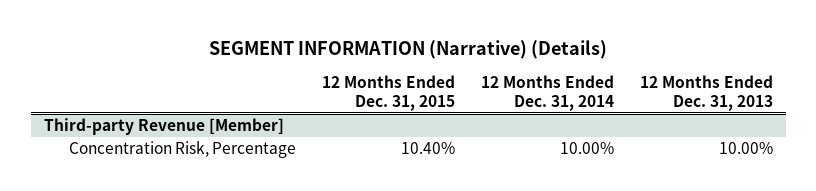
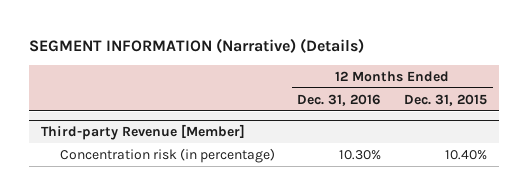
[480,74,614,111] 12 Months Ended Dec. 31, 2014 -> none
[639,74,773,111] 12 Months Ended Dec. 31, 2013 -> none
none -> [297,93,382,106] Dec. 31, 2016
[68,141,296,159] Concentration Risk, Percentage -> [59,147,275,163] Concentration risk (in percentage)

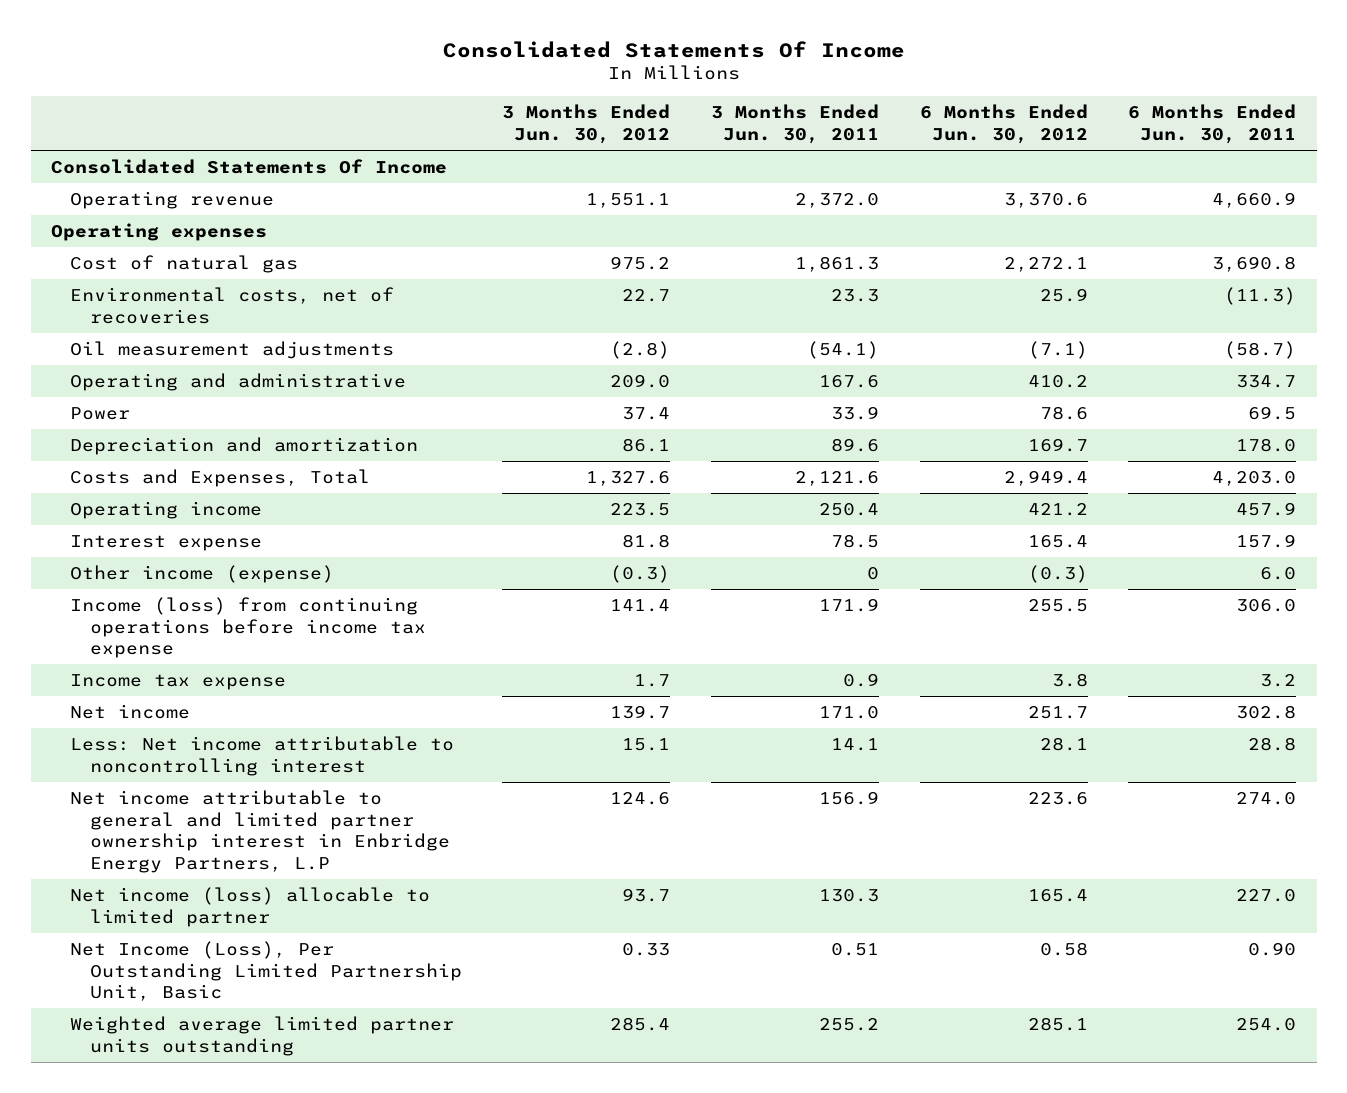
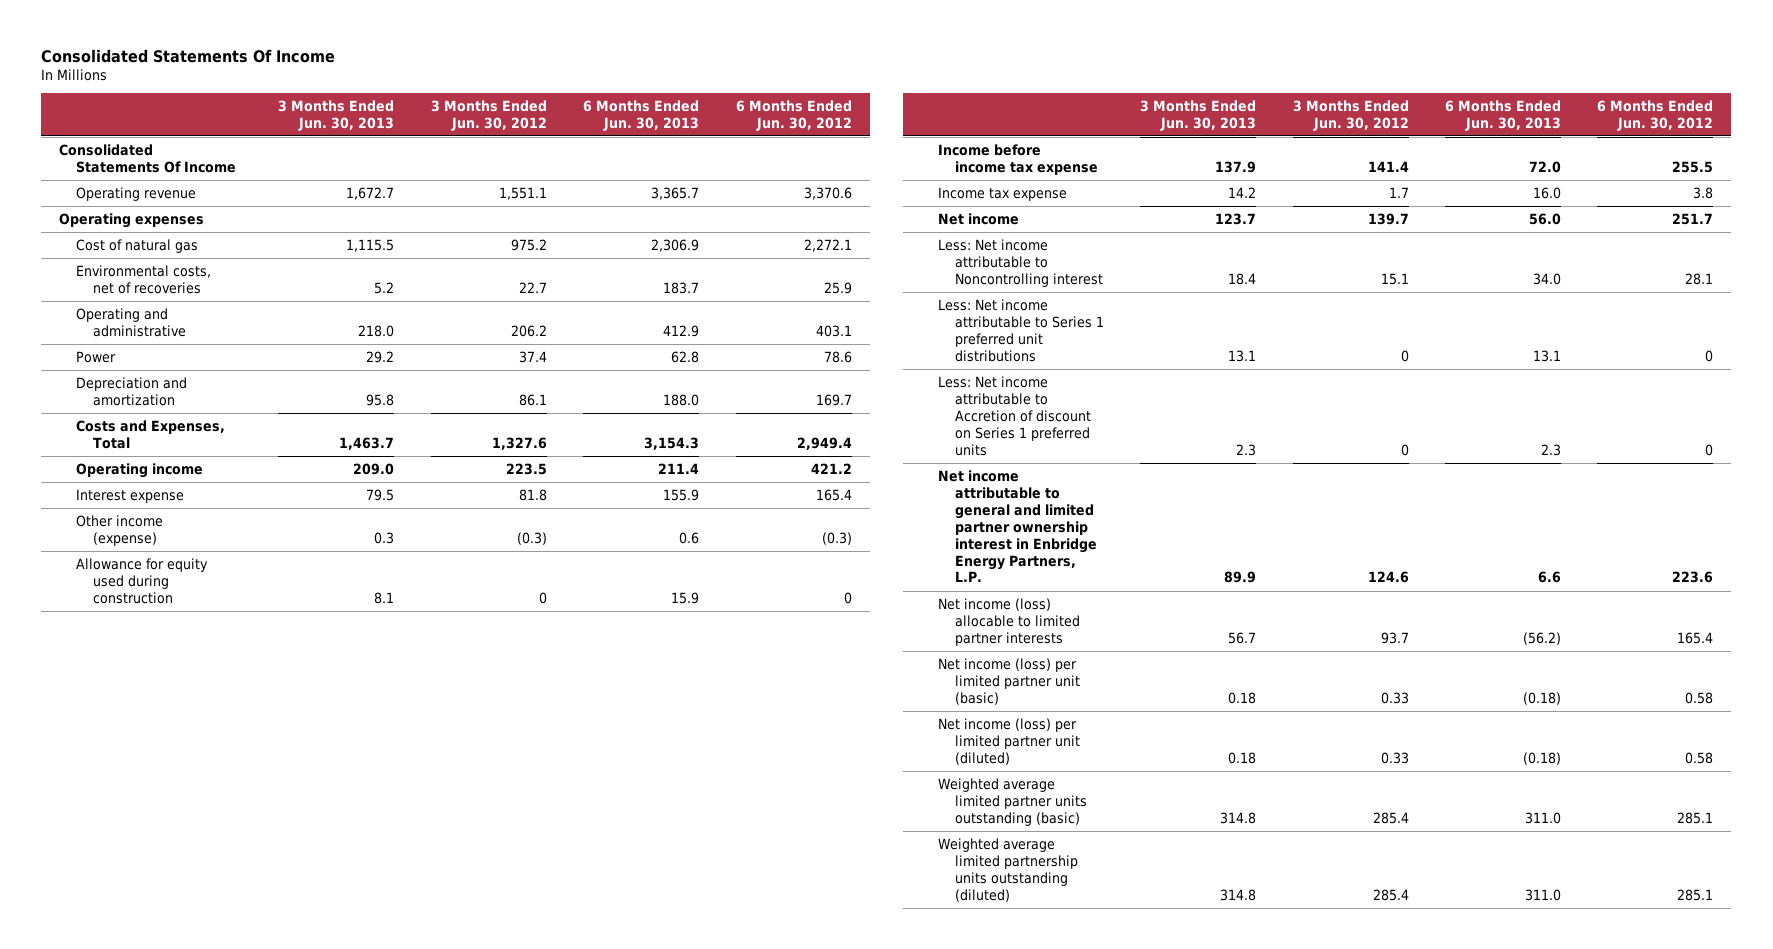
[711,104,880,144] 3 Months Ended Jun. 30, 2011 -> none
[1128,104,1297,144] 6 Months Ended Jun. 30, 2011 -> none
none -> [278,99,395,131] 3 Months Ended Jun. 30, 2013
none -> [583,99,700,131] 6 Months Ended Jun. 30, 2013
[70,340,395,359] Oil measurement adjustments -> none
[610,373,671,388] 209.0 -> [510,324,547,337] 206.2
[1027,374,1088,388] 410.2 -> [815,324,852,337] 403.1
none -> [76,557,209,604] Allowance for equity used during construction
[70,596,426,659] Income (loss) from continuing operations before income tax expense -> [937,143,1098,175] Income before income tax expense
[70,735,455,776] Less: Net income attributable to noncontrolling interest -> [937,238,1103,287] Less: Net income attributable to Noncontrolling interest
none -> [937,298,1104,362] Less: Net income attributable to Series 1 preferred unit distributions
none -> [937,375,1091,456] Less: Net income attributable to Accretion of discount on Series 1 preferred units
[70,789,450,874] Net income attributable to general and limited partner ownership interest in Enbridge Energy Partners, L.P -> [937,469,1097,583] Net income attributable to general and limited partner ownership interest in Enbridge Energy Partners, L.P.
[70,886,431,927] Net income (loss) allocable to limited partner -> [937,597,1080,646] Net income (loss) allocable to limited partner interests
[70,940,462,1002] Net Income (Loss), Per Outstanding Limited Partnership Unit, Basic -> [937,657,1080,705] Net income (loss) per limited partner unit (basic)
none -> [937,717,1080,765] Net income (loss) per limited partner unit (diluted)
[70,1015,455,1056] Weighted average limited partner units outstanding -> [937,777,1087,826] Weighted average limited partner units outstanding (basic)
none -> [937,837,1078,902] Weighted average limited partnership units outstanding (diluted)

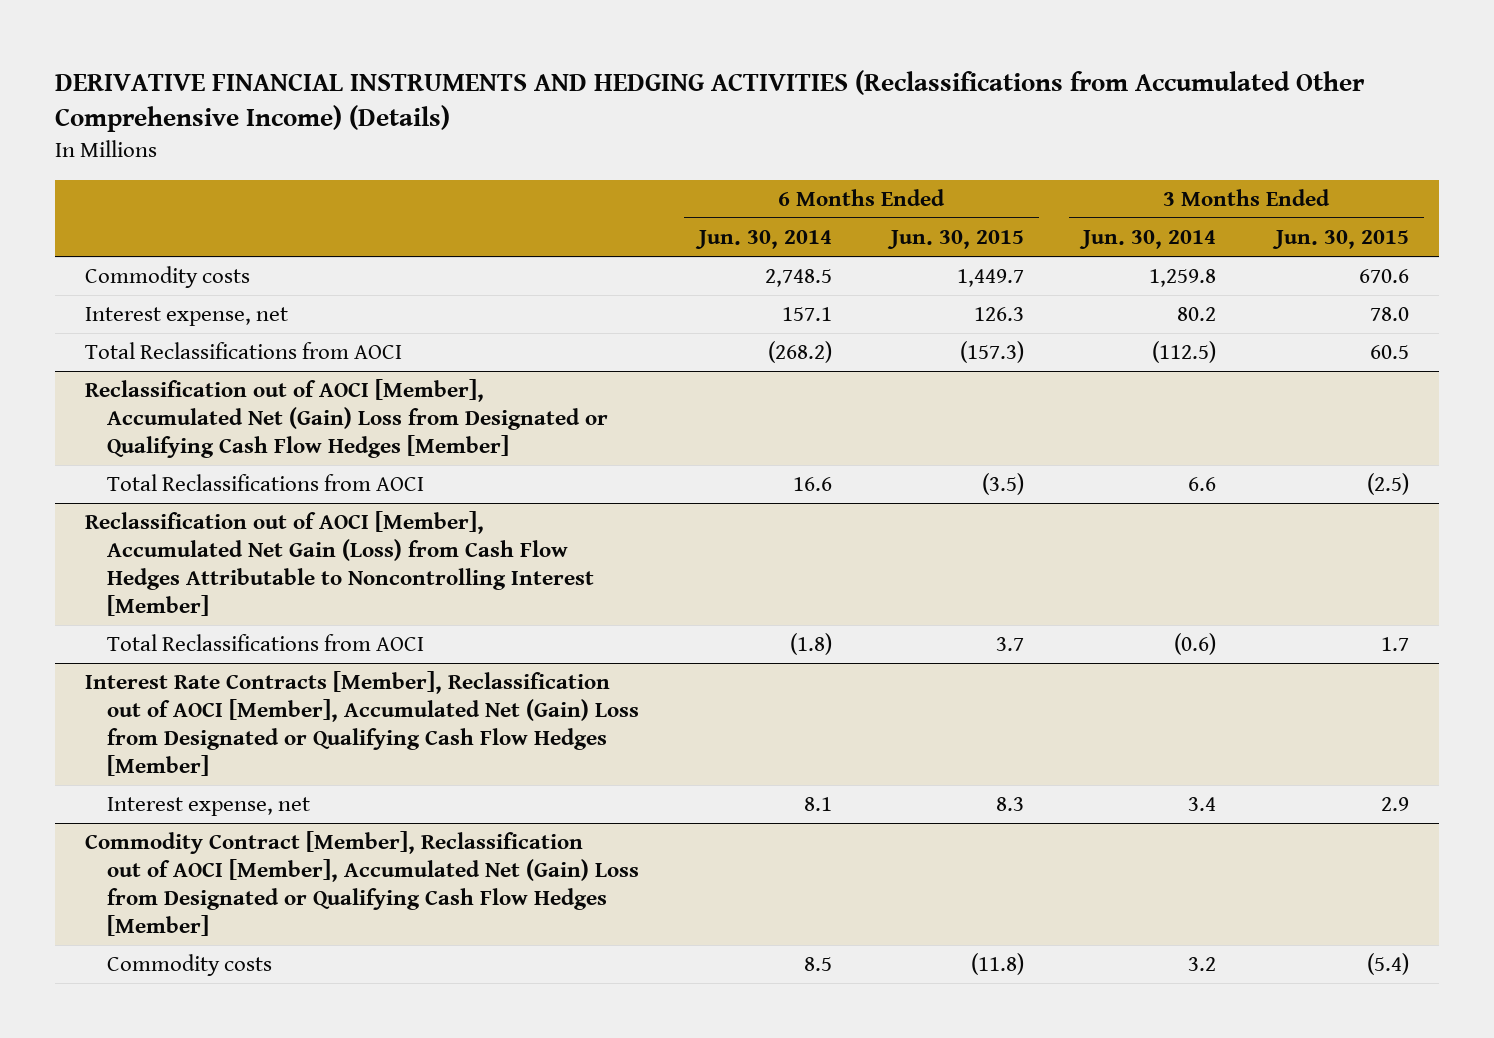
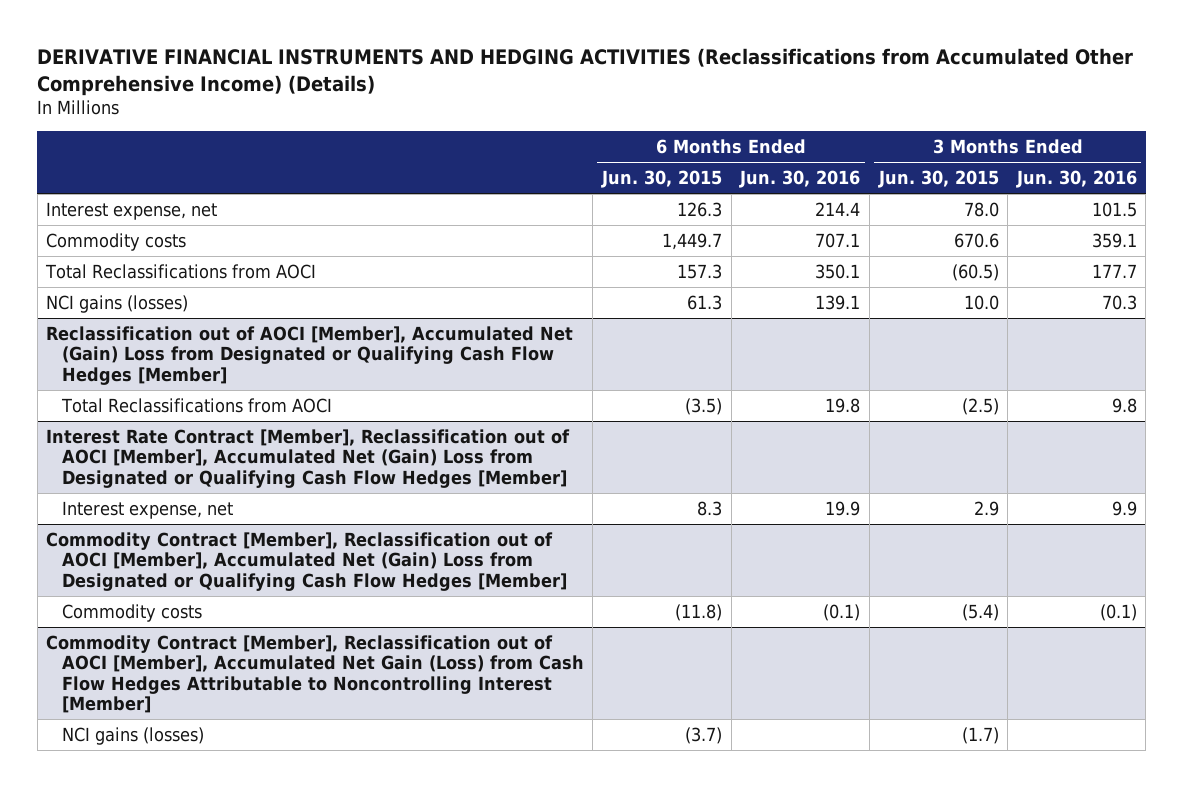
[694,230,832,250] Jun. 30, 2014 -> none
[1079,230,1217,250] Jun. 30, 2014 -> none
none -> [739,170,861,189] Jun. 30, 2016
none -> [1015,170,1137,189] Jun. 30, 2016
[84,266,250,289] Commodity costs -> [46,232,187,251] Commodity costs
[960,341,1025,364] (157.3) -> [676,263,722,279] 157.3
[1369,345,1409,360] 60.5 -> [951,263,999,281] (60.5)
none -> [46,294,189,313] NCI gains (losses)
[84,511,595,617] Reclassification out of AOCI [Member], Accumulated Net Gain (Loss) from Cash Flow Hedges Attributable to Noncontrolling Interest [Member] -> none
[107,634,425,652] Total Reclassifications from AOCI -> none
[84,671,640,777] Interest Rate Contracts [Member], Reclassification out of AOCI [Member], Accumulated Net (Gain) Loss from Designated or Qualifying Cash Flow Hedges [Member] -> [46,428,571,488] Interest Rate Contract [Member], Reclassification out of AOCI [Member], Accumulated Net (Gain) Loss from Designated or Qualifying Cash Flow Hedges [Member]
none -> [46,634,584,714] Commodity Contract [Member], Reclassification out of AOCI [Member], Accumulated Net Gain (Loss) from Cash Flow Hedges Attributable to Noncontrolling Interest [Member]
none -> [61,726,204,745] NCI gains (losses)

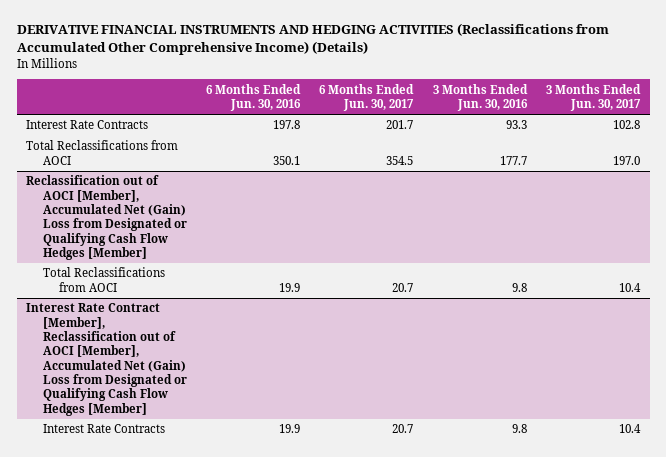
[600,170,722,189] Jun. 30, 2015 -> none
[877,170,999,189] Jun. 30, 2015 -> none
none -> [319,83,415,111] 6 Months Ended Jun. 30, 2017
none -> [546,83,642,111] 3 Months Ended Jun. 30, 2017
[46,232,187,251] Commodity costs -> none
[46,201,218,220] Interest expense, net -> [26,120,149,130] Interest Rate Contracts
[815,201,861,216] 214.4 -> [273,120,301,130] 197.8
[1091,201,1137,217] 101.5 -> [505,120,527,130] 93.3
[46,294,189,313] NCI gains (losses) -> none
[825,397,861,413] 19.8 -> [279,282,301,292] 19.9
[46,531,567,591] Commodity Contract [Member], Reclassification out of AOCI [Member], Accumulated Net (Gain) Loss from Designated or Qualifying Cash Flow Hedges [Member] -> none
[61,603,202,622] Commodity costs -> none
[46,634,584,714] Commodity Contract [Member], Reclassification out of AOCI [Member], Accumulated Net Gain (Loss) from Cash Flow Hedges Attributable to Noncontrolling Interest [Member] -> none
[61,726,204,745] NCI gains (losses) -> none
[61,500,233,519] Interest expense, net -> [42,424,165,434] Interest Rate Contracts
[1111,500,1137,516] 9.9 -> [511,424,527,434] 9.8

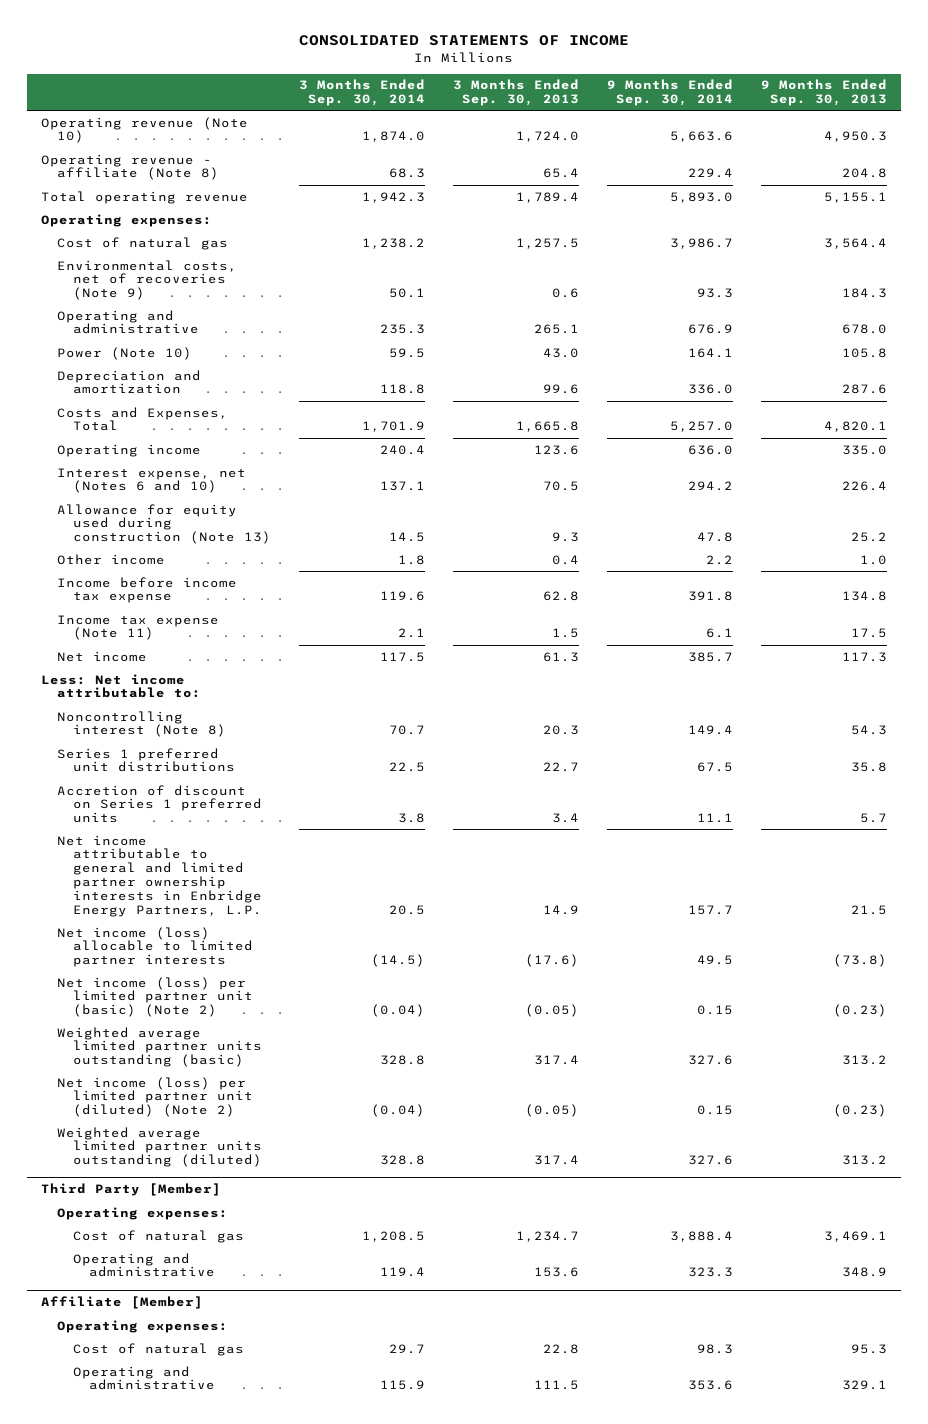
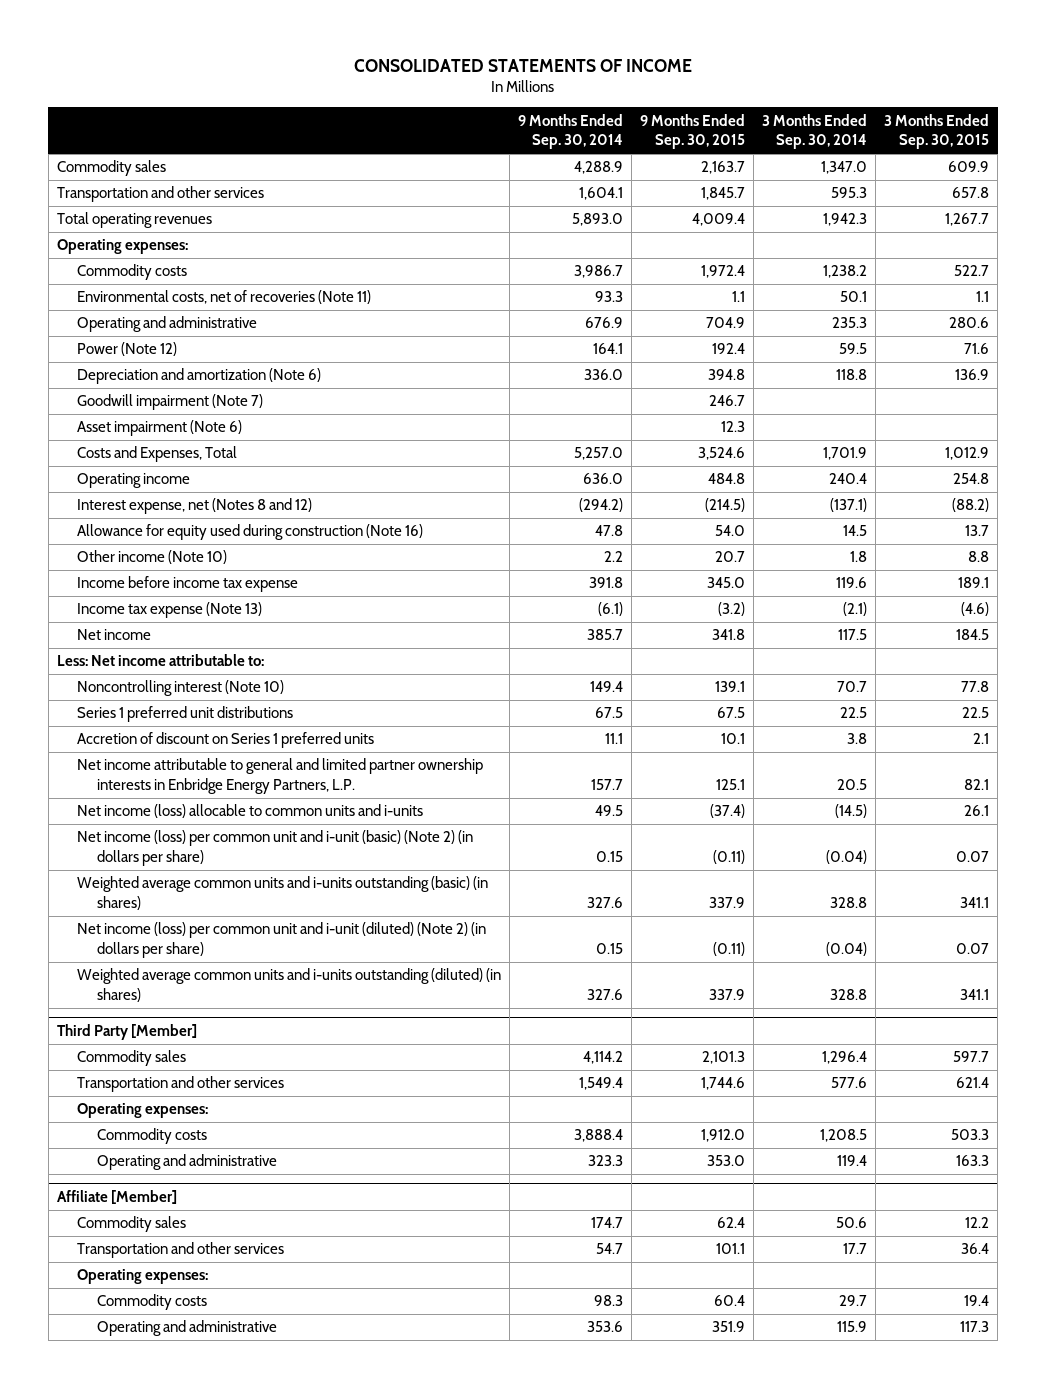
[452,79,579,106] 3 Months Ended Sep. 30, 2013 -> none
[761,79,888,106] 9 Months Ended Sep. 30, 2013 -> none
none -> [640,113,746,150] 9 Months Ended Sep. 30, 2015
none -> [884,113,990,150] 3 Months Ended Sep. 30, 2015
[40,116,248,144] Operating revenue (Note 10) -> none
[40,153,219,181] Operating revenue - affiliate (Note 8) -> none
none -> [56,160,166,177] Commodity sales
none -> [56,186,264,203] Transportation and other services
[40,190,248,204] Total operating revenue -> [56,212,212,229] Total operating revenues
[56,236,228,250] Cost of natural gas -> [77,264,188,281] Commodity costs
[56,259,237,301] Environmental costs, net of recoveries (Note 9) -> [77,290,372,305] Environmental costs, net of recoveries (Note 11)
[56,346,192,360] Power (Note 10) -> [77,342,178,357] Power (Note 12)
[56,369,201,395] Depreciation and amortization -> [77,368,322,385] Depreciation and amortization (Note 6)
none -> [77,394,264,411] Goodwill impairment (Note 7)
none -> [77,420,243,437] Asset impairment (Note 6)
[56,467,246,494] Interest expense, net (Notes 6 and 10) -> [77,498,313,515] Interest expense, net (Notes 8 and 12)
[379,481,425,492] 137.1 -> [830,498,868,513] (137.1)
[688,481,734,492] 294.2 -> [579,498,624,513] (294.2)
[56,503,271,545] Allowance for equity used during construction (Note 13) -> [77,524,424,541] Allowance for equity used during construction (Note 16)
[56,553,165,565] Other income -> [77,550,228,565] Other income (Note 10)
[56,614,219,641] Income tax expense (Note 11) -> [77,602,263,619] Income tax expense (Note 13)
[397,628,425,639] 2.1 -> [843,602,868,617] (2.1)
[706,628,734,639] 6.1 -> [598,602,624,617] (6.1)
[56,710,226,738] Noncontrolling interest (Note 8) -> [77,680,285,697] Noncontrolling interest (Note 10)
[56,926,253,968] Net income (loss) allocable to limited partner interests -> [77,804,424,819] Net income (loss) allocable to common units and i-units
[56,976,253,1018] Net income (loss) per limited partner unit (basic) (Note 2) -> [77,830,474,866] Net income (loss) per common unit and i-unit (basic) (Note 2) (in dollars per share)
[56,1026,262,1068] Weighted average limited partner units outstanding (basic) -> [77,876,489,910] Weighted average common units and i-units outstanding (basic) (in shares)
[56,1076,253,1118] Net income (loss) per limited partner unit (diluted) (Note 2) -> [77,922,487,958] Net income (loss) per common unit and i-unit (diluted) (Note 2) (in dollars per share)
[56,1126,262,1168] Weighted average limited partner units outstanding (diluted) -> [77,968,502,1002] Weighted average common units and i-units outstanding (diluted) (in shares)
none -> [77,1050,187,1067] Commodity sales
none -> [77,1076,285,1093] Transportation and other services
[72,1229,244,1243] Cost of natural gas -> [97,1128,208,1145] Commodity costs
none -> [77,1216,187,1233] Commodity sales
none -> [77,1242,285,1259] Transportation and other services
[72,1342,244,1356] Cost of natural gas -> [97,1294,208,1311] Commodity costs

